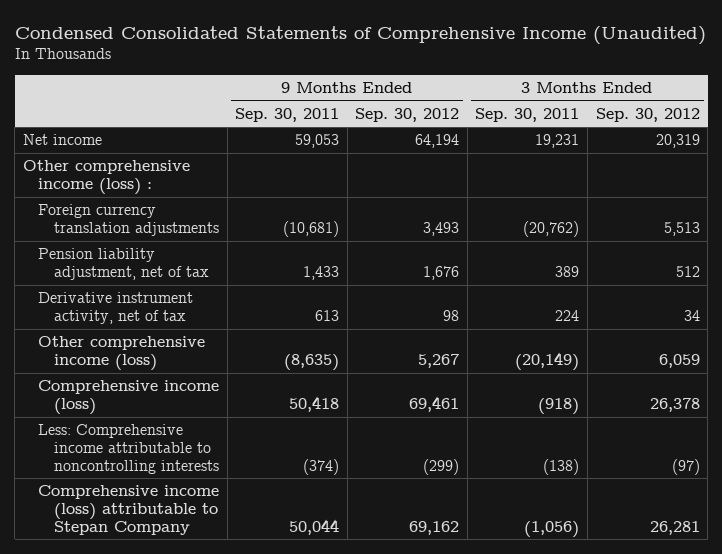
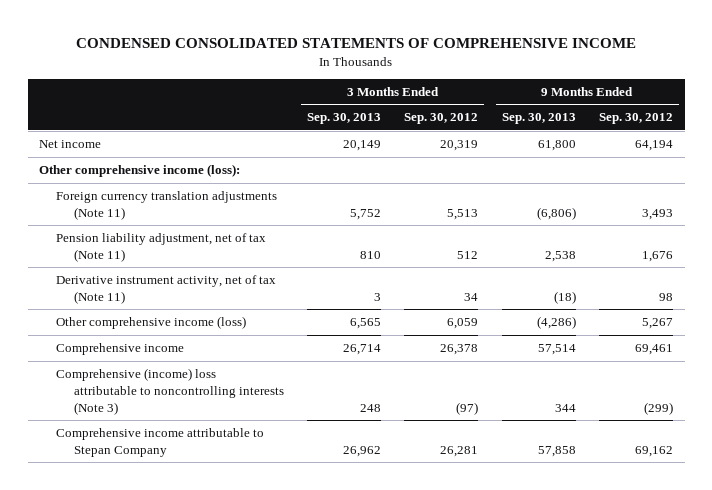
[14,25,706,45] Condensed Consolidated Statements of Comprehensive Income (Unaudited) -> [76,37,637,48] CONDENSED CONSOLIDATED STATEMENTS OF COMPREHENSIVE INCOME
[235,107,340,122] Sep. 30, 2011 -> none
[475,107,580,122] Sep. 30, 2011 -> none
none -> [307,113,382,125] Sep. 30, 2013
none -> [501,113,576,125] Sep. 30, 2013
[22,160,190,196] Other comprehensive income (loss) : -> [39,164,241,178] Other comprehensive income (loss):
[38,204,219,237] Foreign currency translation adjustments -> [56,191,278,220] Foreign currency translation adjustments (Note 11)
[38,248,209,281] Pension liability adjustment, net of tax -> [56,233,267,262] Pension liability adjustment, net of tax (Note 11)
[38,292,194,325] Derivative instrument activity, net of tax -> [56,275,277,304] Derivative instrument activity, net of tax (Note 11)
[38,380,220,416] Comprehensive income (loss) -> [56,343,185,356] Comprehensive income
[38,424,219,474] Less: Comprehensive income attributable to noncontrolling interests -> [56,368,284,415] Comprehensive (income) loss attributable to noncontrolling interests (Note 3)
[38,485,220,535] Comprehensive income (loss) attributable to Stepan Company -> [56,428,265,457] Comprehensive income attributable to Stepan Company

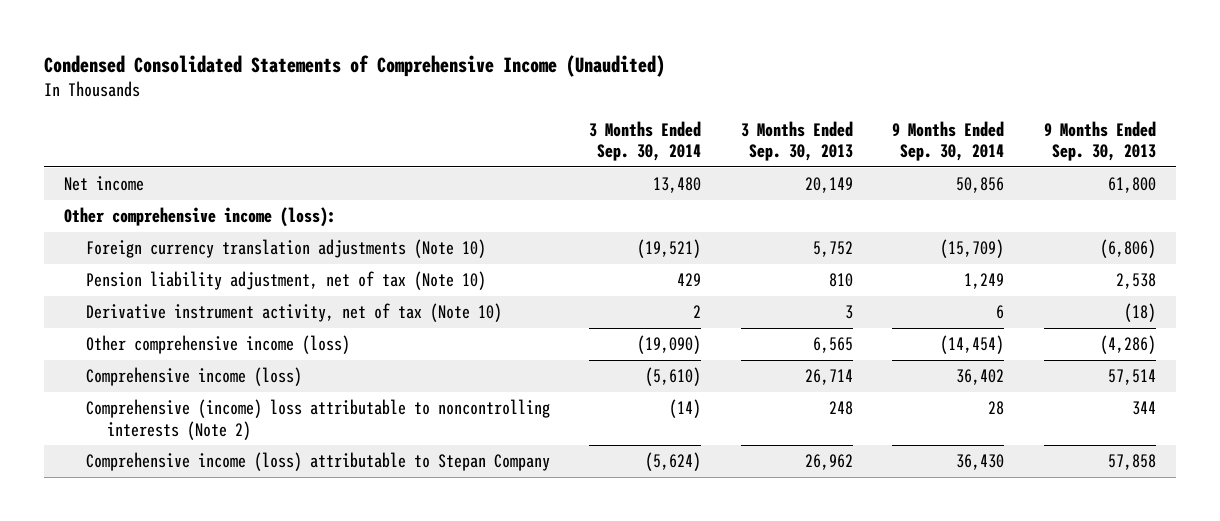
[76,37,637,48] CONDENSED CONSOLIDATED STATEMENTS OF COMPREHENSIVE INCOME -> [43,54,665,77] Condensed Consolidated Statements of Comprehensive Income (Unaudited)
[404,113,479,125] Sep. 30, 2012 -> none
[599,113,674,125] Sep. 30, 2012 -> none
none -> [589,120,702,162] 3 Months Ended Sep. 30, 2014
none -> [892,120,1005,162] 9 Months Ended Sep. 30, 2014
[56,191,278,220] Foreign currency translation adjustments (Note 11) -> [85,239,486,259] Foreign currency translation adjustments (Note 10)
[56,233,267,262] Pension liability adjustment, net of tax (Note 11) -> [85,271,486,291] Pension liability adjustment, net of tax (Note 10)
[56,275,277,304] Derivative instrument activity, net of tax (Note 11) -> [85,303,502,323] Derivative instrument activity, net of tax (Note 10)
[56,343,185,356] Comprehensive income -> [85,367,302,387] Comprehensive income (loss)
[56,368,284,415] Comprehensive (income) loss attributable to noncontrolling interests (Note 3) -> [85,399,550,440] Comprehensive (income) loss attributable to noncontrolling interests (Note 2)
[56,428,265,457] Comprehensive income attributable to Stepan Company -> [85,452,550,472] Comprehensive income (loss) attributable to Stepan Company

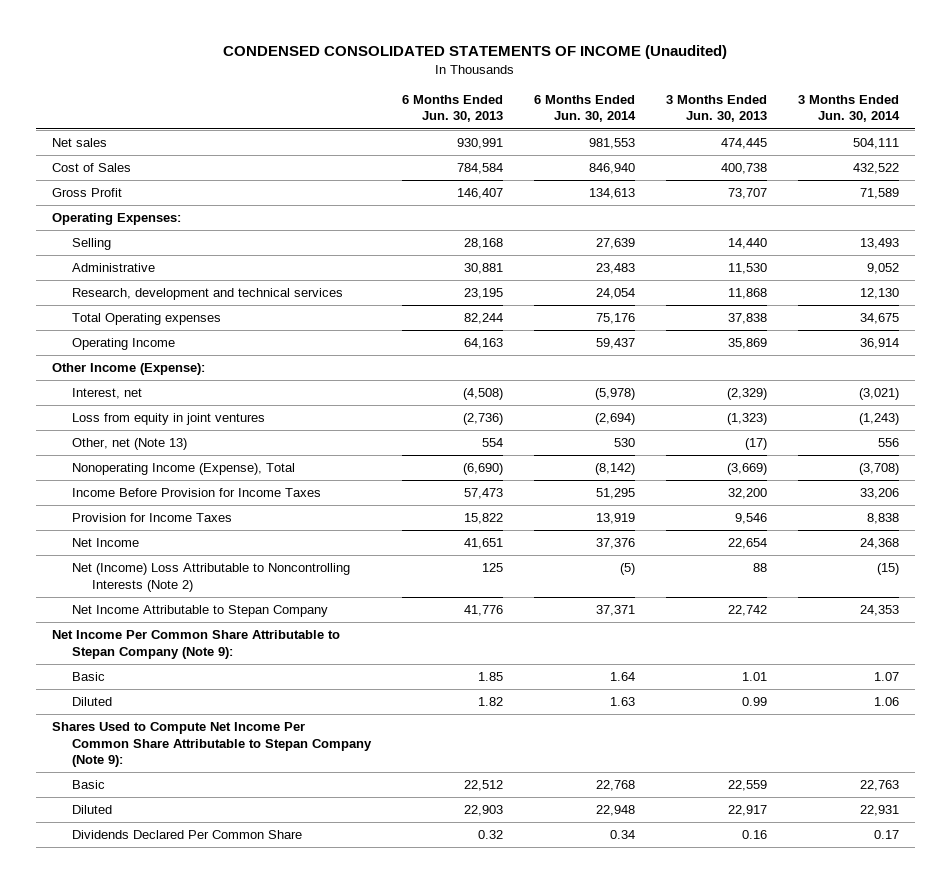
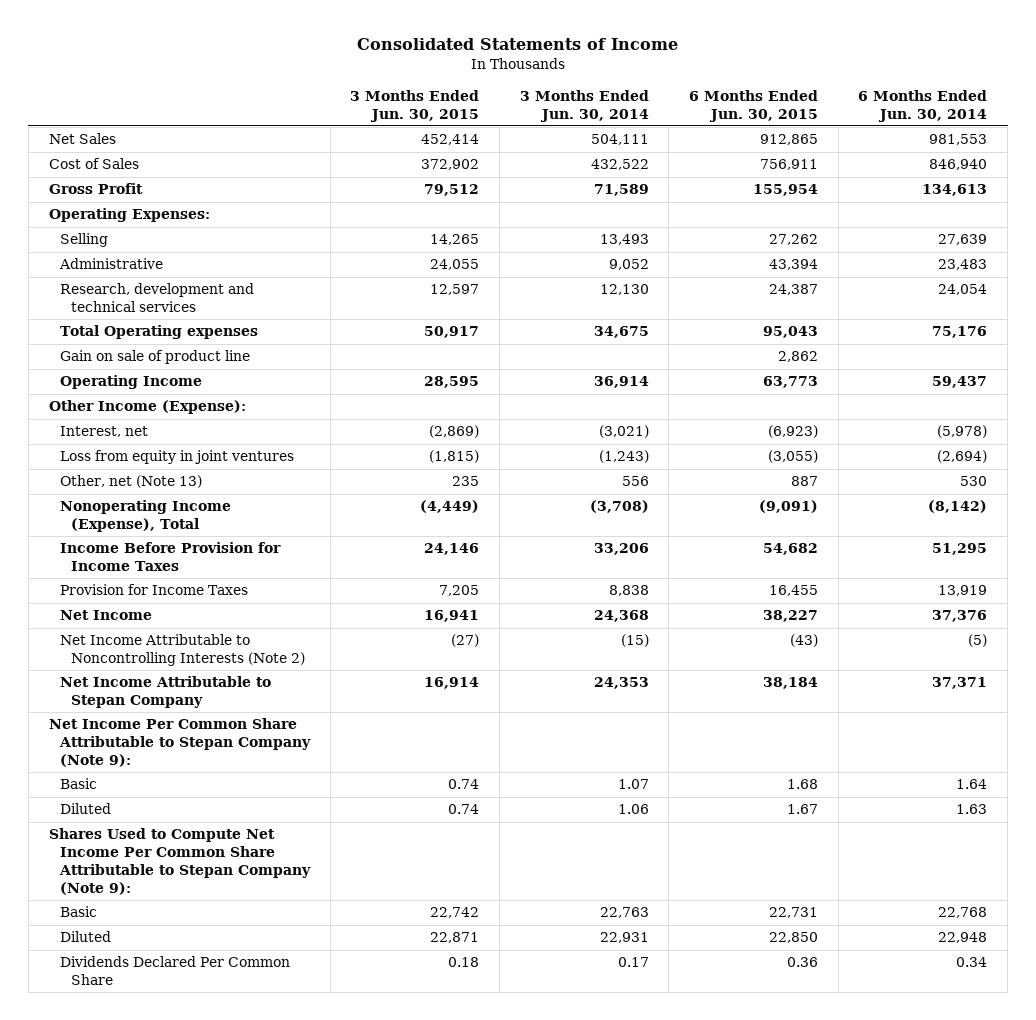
[223,45,728,60] CONDENSED CONSOLIDATED STATEMENTS OF INCOME (Unaudited) -> [357,38,679,51] Consolidated Statements of Income
[401,94,503,123] 6 Months Ended Jun. 30, 2013 -> none
[666,94,768,123] 3 Months Ended Jun. 30, 2013 -> none
none -> [350,89,480,122] 3 Months Ended Jun. 30, 2015
none -> [689,89,819,122] 6 Months Ended Jun. 30, 2015
[51,138,107,148] Net sales -> [48,133,116,145] Net Sales
none -> [59,350,250,365] Gain on sale of product line
[71,563,350,592] Net (Income) Loss Attributable to Noncontrolling Interests (Note 2) -> [59,634,306,667] Net Income Attributable to Noncontrolling Interests (Note 2)

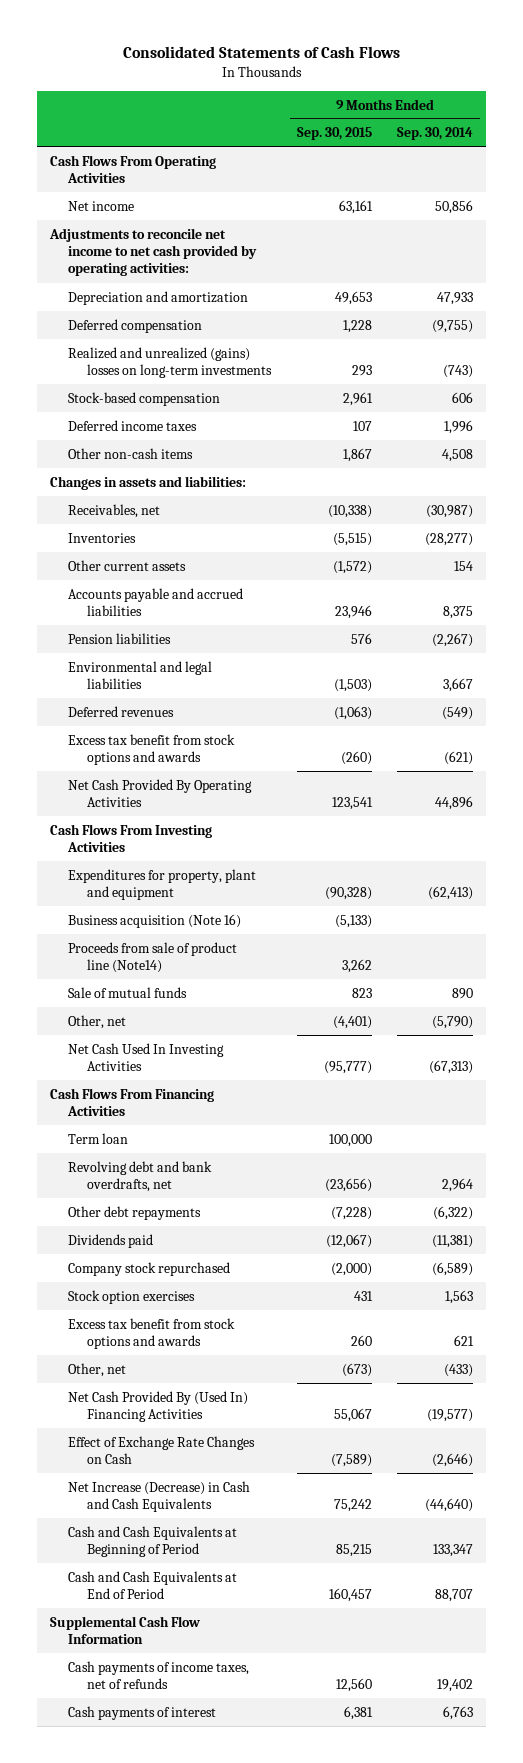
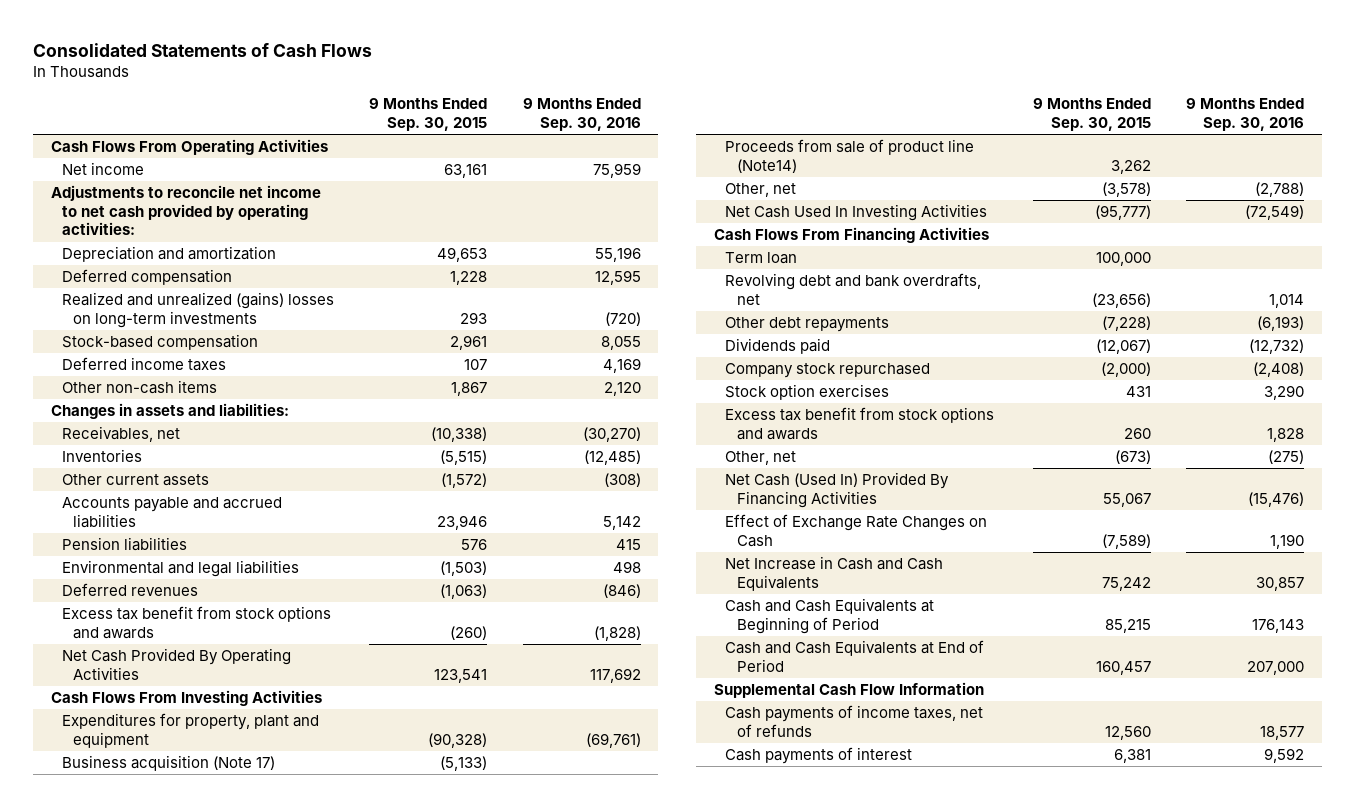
[397,127,474,141] Sep. 30, 2014 -> none
none -> [522,98,641,132] 9 Months Ended Sep. 30, 2016
[68,913,242,928] Business acquisition (Note 16) -> [62,755,276,772] Business acquisition (Note 17)
[68,986,188,998] Sale of mutual funds -> none
[332,1015,372,1029] (4,401) -> [1101,182,1151,198] (3,578)
[68,1390,249,1423] Net Cash Provided By (Used In) Financing Activities -> [725,472,950,508] Net Cash (Used In) Provided By Financing Activities
[68,1480,251,1513] Net Increase (Decrease) in Cash and Cash Equivalents -> [725,556,944,591] Net Increase in Cash and Cash Equivalents

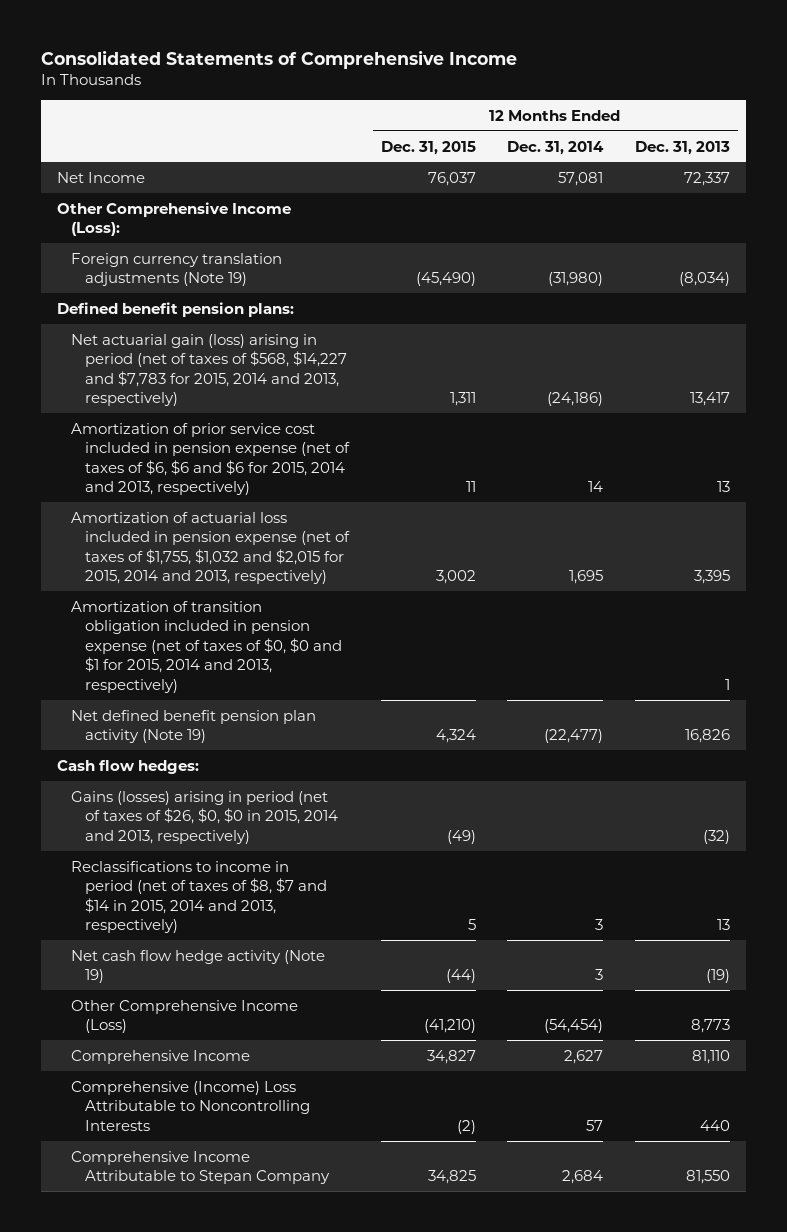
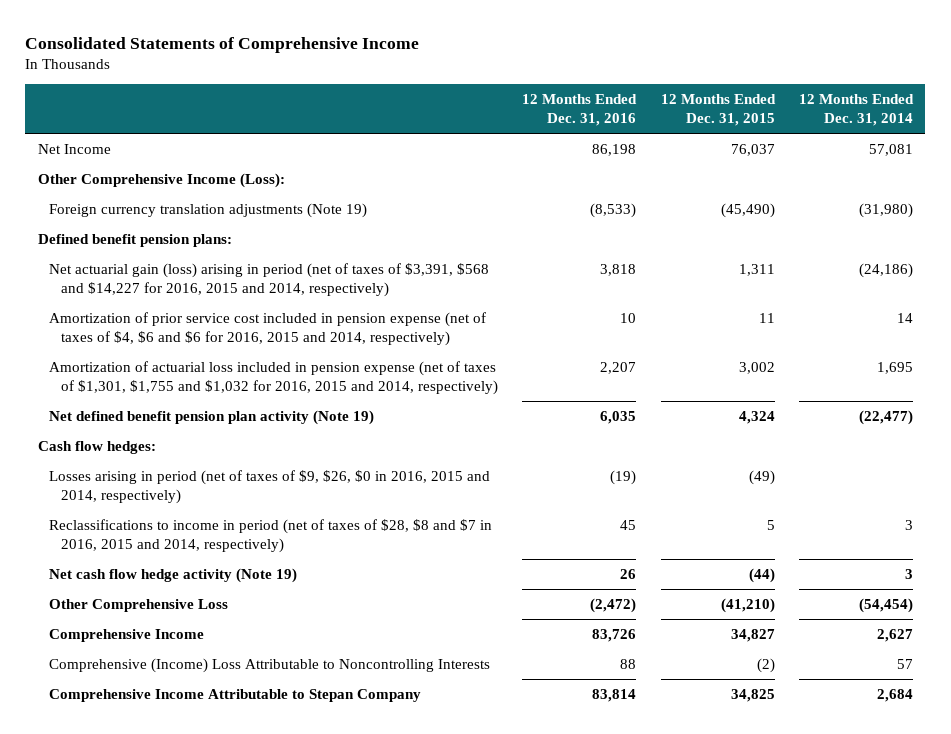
[635,140,731,155] Dec. 31, 2013 -> none
none -> [522,94,638,127] 12 Months Ended Dec. 31, 2016
[70,600,342,693] Amortization of transition obligation included in pension expense (net of taxes of $0, $0 and $1 for 2015, 2014 and 2013, respectively) -> none
[70,333,347,407] Net actuarial gain (loss) arising in period (net of taxes of $568, $14,227 and $7,783 for 2015, 2014 and 2013, respectively) -> [49,262,490,298] Net actuarial gain (loss) arising in period (net of taxes of $3,391, $568 and $14,227 for 2016, 2015 and 2014, respectively)
[70,422,350,496] Amortization of prior service cost included in pension expense (net of taxes of $6, $6 and $6 for 2015, 2014 and 2013, respectively) -> [49,311,487,347] Amortization of prior service cost included in pension expense (net of taxes of $4, $6 and $6 for 2016, 2015 and 2014, respectively)
[70,511,350,585] Amortization of actuarial loss included in pension expense (net of taxes of $1,755, $1,032 and $2,015 for 2015, 2014 and 2013, respectively) -> [49,360,498,396] Amortization of actuarial loss included in pension expense (net of taxes of $1,301, $1,755 and $1,032 for 2016, 2015 and 2014, respectively)
[70,790,338,844] Gains (losses) arising in period (net of taxes of $26, $0, $0 in 2015, 2014 and 2013, respectively) -> [49,469,491,505] Losses arising in period (net of taxes of $9, $26, $0 in 2016, 2015 and 2014, respectively)
[70,860,327,934] Reclassifications to income in period (net of taxes of $8, $7 and $14 in 2015, 2014 and 2013, respectively) -> [49,518,493,554] Reclassifications to income in period (net of taxes of $28, $8 and $7 in 2016, 2015 and 2014, respectively)
[70,999,298,1034] Other Comprehensive Income (Loss) -> [49,598,229,612] Other Comprehensive Loss

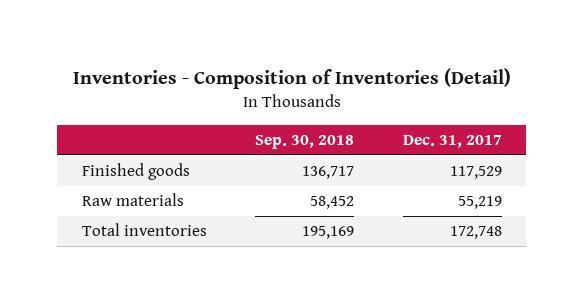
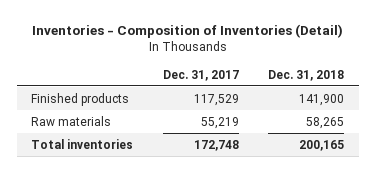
[255,134,355,149] Sep. 30, 2018 -> none
none -> [268,69,345,81] Dec. 31, 2018
[81,163,190,181] Finished goods -> [31,92,130,106] Finished products

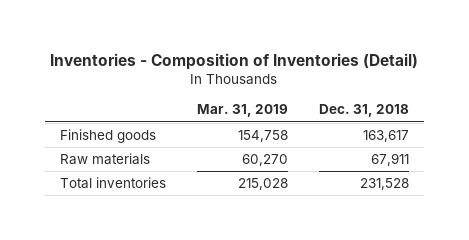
[162,69,239,81] Dec. 31, 2017 -> none
none -> [196,104,288,118] Mar. 31, 2019
[31,92,130,106] Finished products -> [60,128,157,143] Finished goods
[299,93,345,106] 141,900 -> [362,129,409,142] 163,617
[306,116,345,129] 58,265 -> [370,152,409,166] 67,911
[299,139,345,151] 200,165 -> [359,177,409,190] 231,528

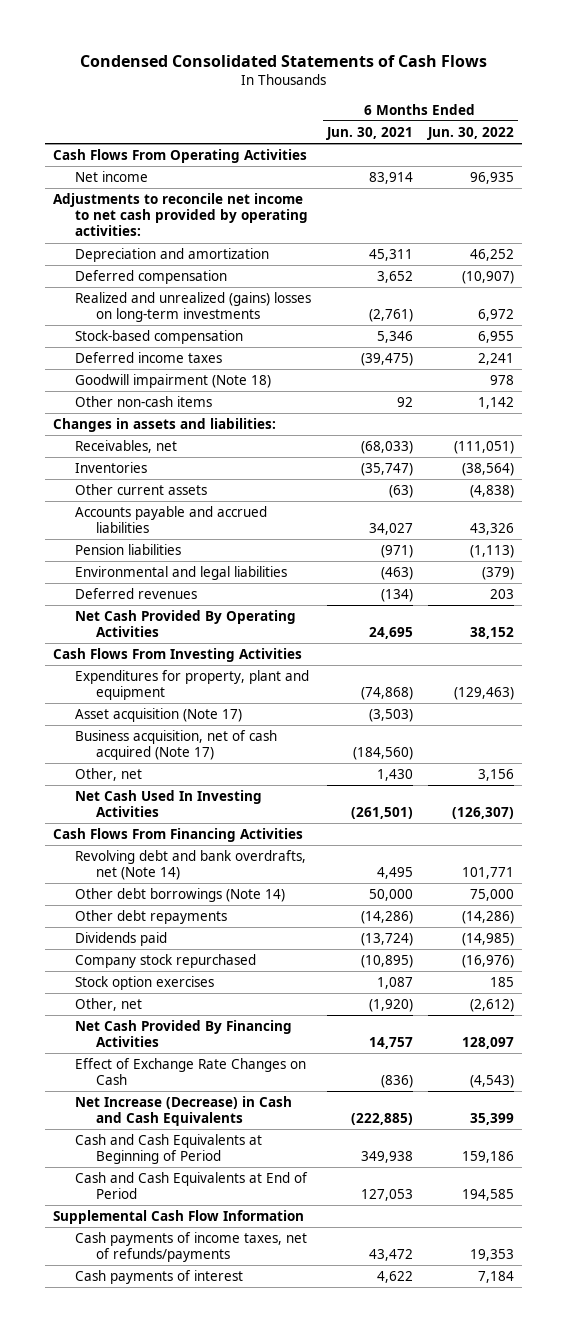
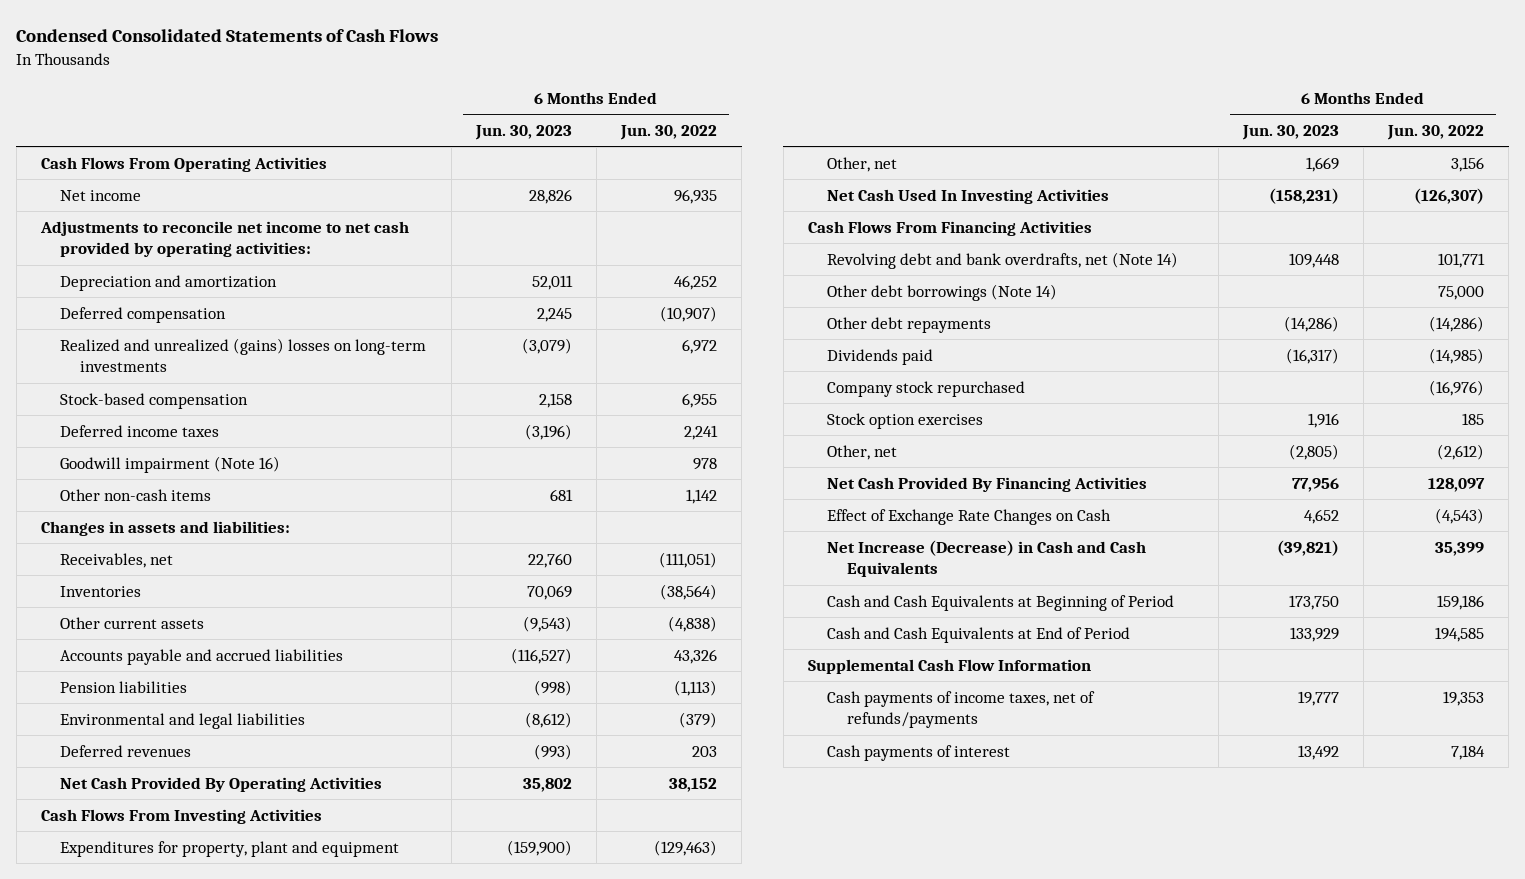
[325,126,413,140] Jun. 30, 2021 -> none
none -> [474,124,572,140] Jun. 30, 2023
[74,373,271,388] Goodwill impairment (Note 18) -> [60,455,281,473] Goodwill impairment (Note 16)
[74,707,242,722] Asset acquisition (Note 17) -> none
[74,729,277,761] Business acquisition, net of cash acquired (Note 17) -> none

